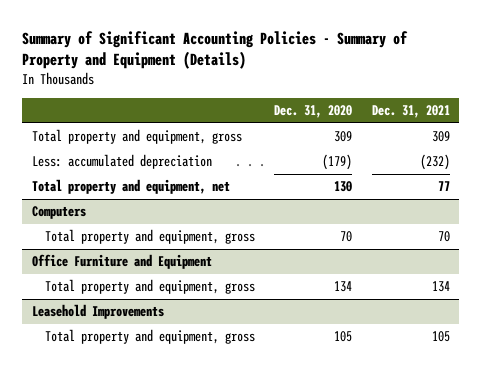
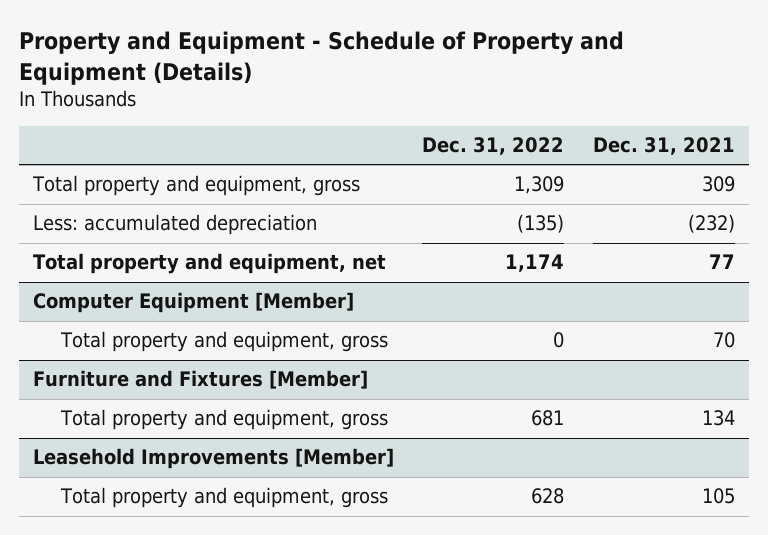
[22,30,409,70] Summary of Significant Accounting Policies - Summary of Property and Equipment (Details) -> [18,31,624,85] Property and Equipment - Schedule of Property and Equipment (Details)
[274,105,353,119] Dec. 31, 2020 -> none
none -> [422,136,565,155] Dec. 31, 2022
[31,206,86,220] Computers -> [32,292,354,314] Computer Equipment [Member]
[31,254,212,270] Office Furniture and Equipment -> none
none -> [32,370,368,390] Furniture and Fixtures [Member]
[31,304,164,320] Leasehold Improvements -> [32,448,394,470] Leasehold Improvements [Member]

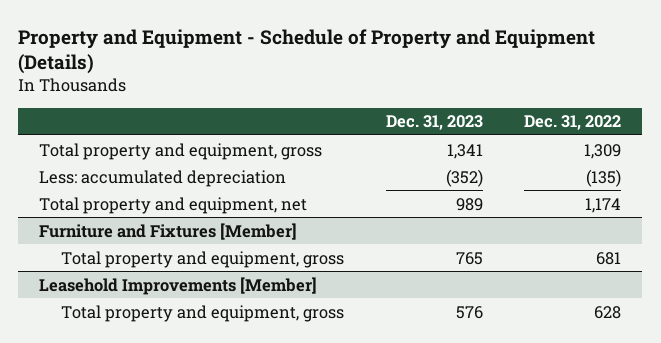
[592,136,735,155] Dec. 31, 2021 -> none
none -> [385,115,483,131] Dec. 31, 2023
[32,292,354,314] Computer Equipment [Member] -> none
[59,331,388,353] Total property and equipment, gross -> none

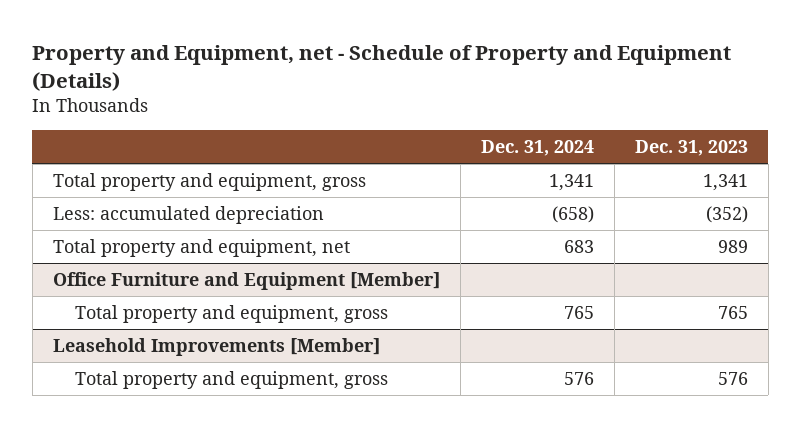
[18,28,596,75] Property and Equipment - Schedule of Property and Equipment (Details) -> [32,45,732,91] Property and Equipment, net - Schedule of Property and Equipment (Details)
[524,115,622,131] Dec. 31, 2022 -> none
none -> [480,140,594,157] Dec. 31, 2024
[39,222,298,240] Furniture and Fixtures [Member] -> [52,272,440,291] Office Furniture and Equipment [Member]

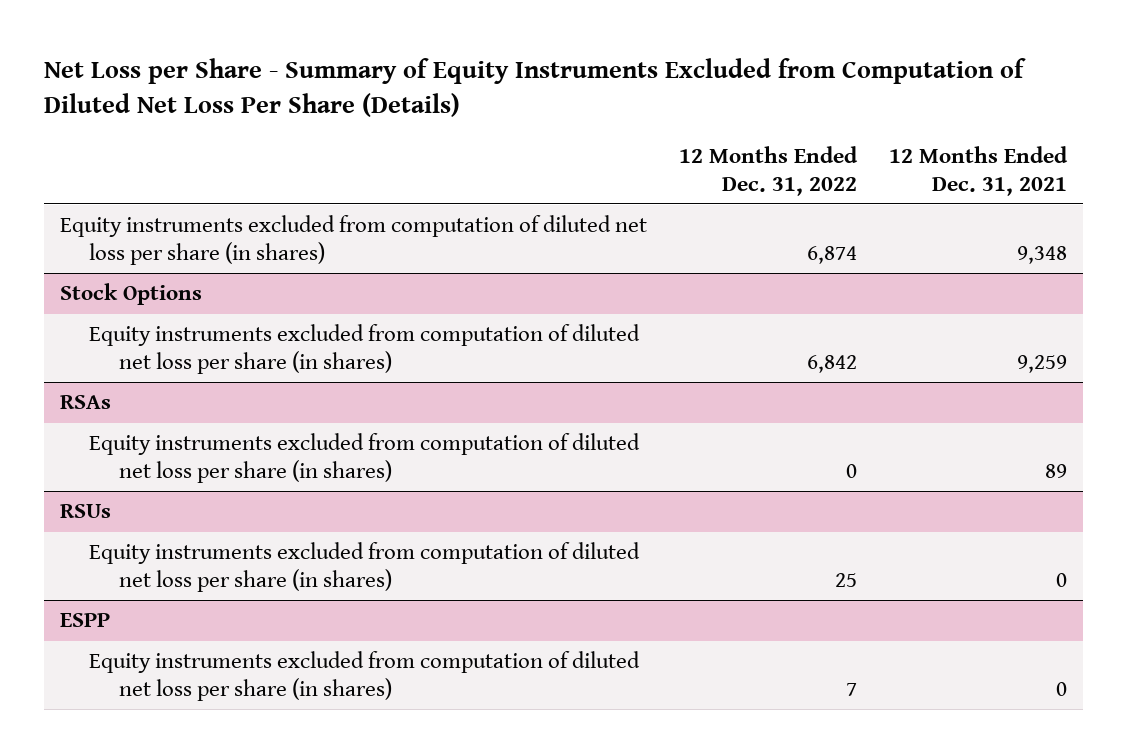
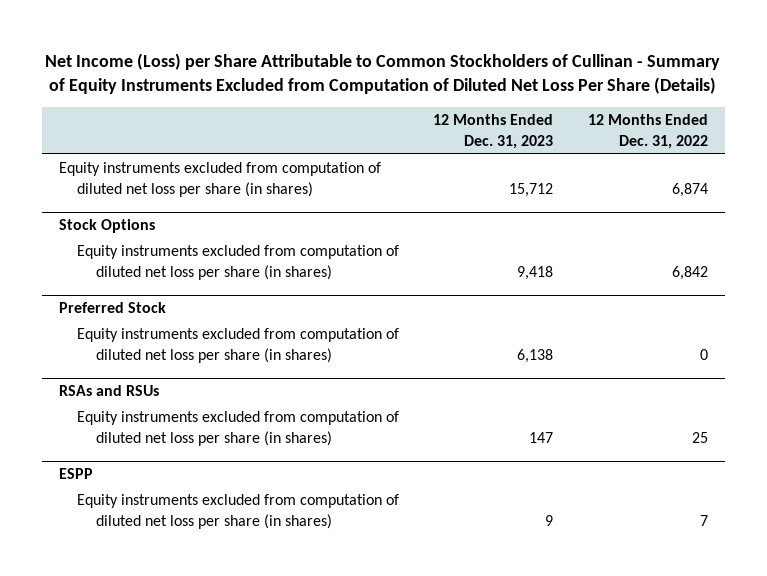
[43,58,1026,118] Net Loss per Share - Summary of Equity Instruments Excluded from Computation of Diluted Net Loss Per Share (Details) -> [45,52,721,95] Net Income (Loss) per Share Attributable to Common Stockholders of Cullinan - Summary of Equity Instruments Excluded from Computation of Diluted Net Loss Per Share (Details)
[888,145,1068,196] 12 Months Ended Dec. 31, 2021 -> none
none -> [433,114,554,149] 12 Months Ended Dec. 31, 2023
[59,395,111,410] RSAs -> none
none -> [59,302,167,314] Preferred Stock
[59,504,111,519] RSUs -> [59,385,160,397] RSAs and RSUs

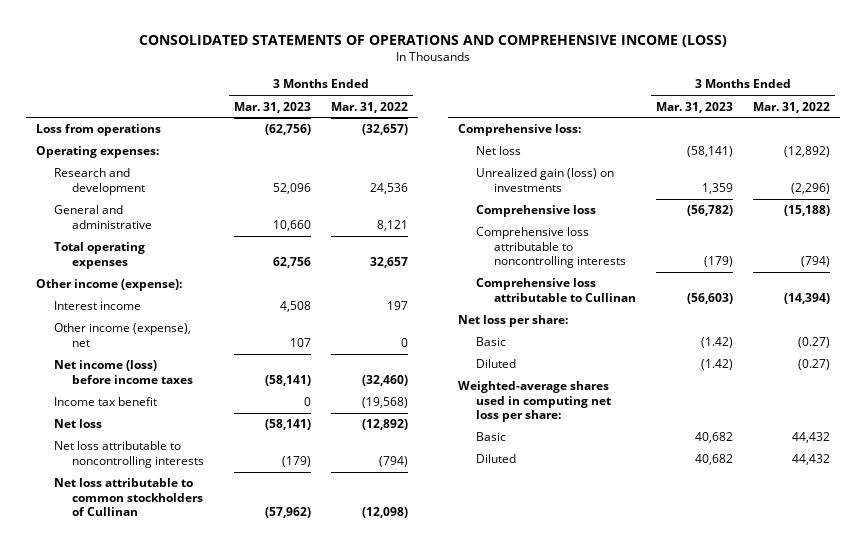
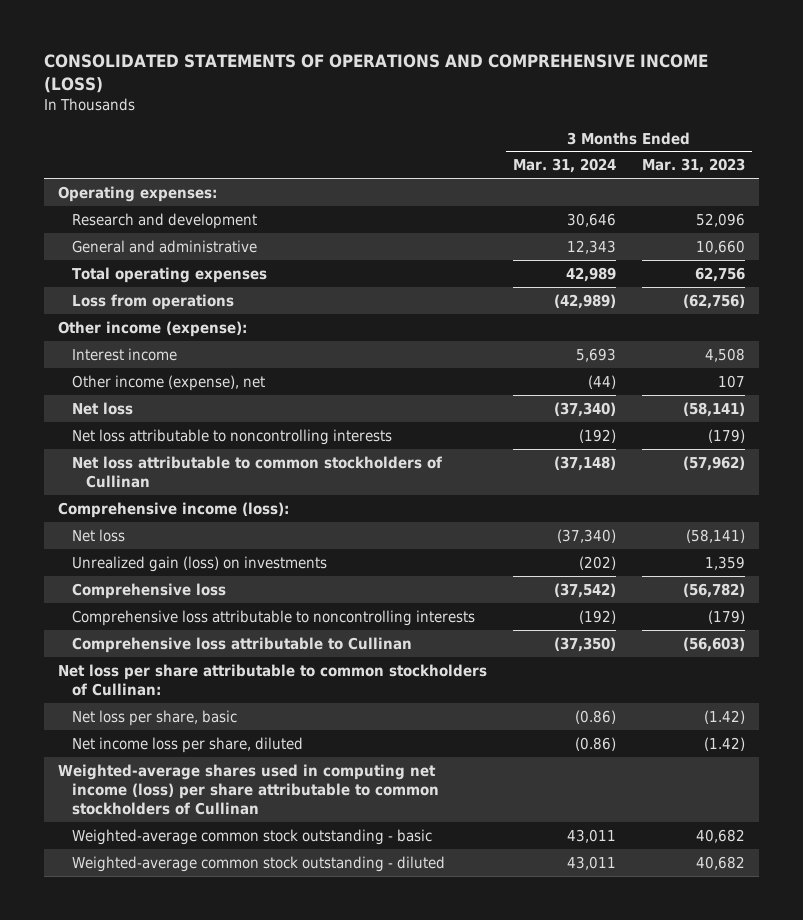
[331,101,409,113] Mar. 31, 2022 -> none
none -> [513,158,617,174] Mar. 31, 2024
[36,124,162,137] Loss from operations -> [71,293,234,310] Loss from operations
[54,360,194,384] Net income (loss) before income taxes -> none
[54,397,158,407] Income tax benefit -> none
[458,124,582,137] Comprehensive loss: -> [57,501,289,518] Comprehensive income (loss):
[458,315,569,328] Net loss per share: -> [57,663,487,696] Net loss per share attributable to common stockholders of Cullinan:
[476,337,507,347] Basic -> [71,709,237,726] Net loss per share, basic
[476,359,517,369] Diluted -> [71,736,303,753] Net income loss per share, diluted
[458,381,612,423] Weighted-average shares used in computing net loss per share: -> [57,763,439,816] Weighted-average shares used in computing net income (loss) per share attributable to common stockholders of Cullinan
[476,432,507,442] Basic -> [71,828,432,845] Weighted-average common stock outstanding - basic
[476,454,517,464] Diluted -> [71,855,445,872] Weighted-average common stock outstanding - diluted

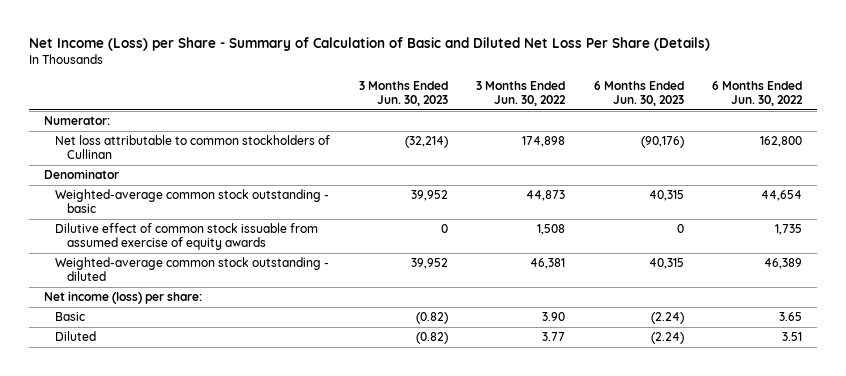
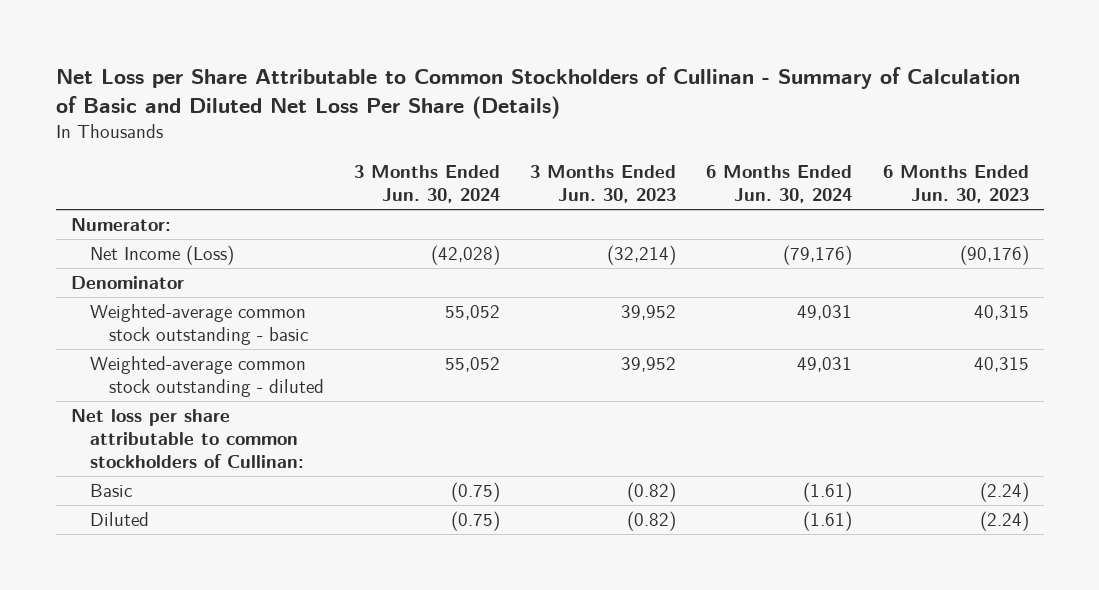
[29,36,711,51] Net Income (Loss) per Share - Summary of Calculation of Basic and Diluted Net Loss Per Share (Details) -> [55,67,1020,120] Net Loss per Share Attributable to Common Stockholders of Cullinan - Summary of Calculation of Basic and Diluted Net Loss Per Share (Details)
[476,80,567,106] 3 Months Ended Jun. 30, 2022 -> none
[712,80,804,106] 6 Months Ended Jun. 30, 2022 -> none
none -> [353,165,500,204] 3 Months Ended Jun. 30, 2024
none -> [706,165,853,204] 6 Months Ended Jun. 30, 2024
[55,135,331,160] Net loss attributable to common stockholders of Cullinan -> [89,245,234,266] Net Income (Loss)
[55,223,319,251] Dilutive effect of common stock issuable from assumed exercise of equity awards -> none
[43,291,202,305] Net income (loss) per share: -> [70,409,304,469] Net loss per share attributable to common stockholders of Cullinan:

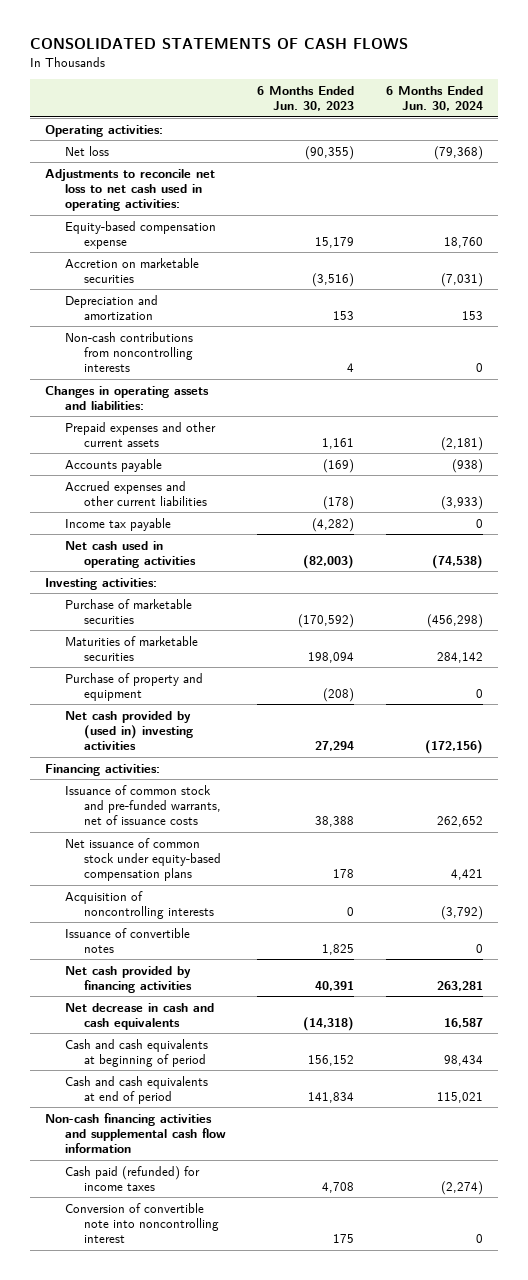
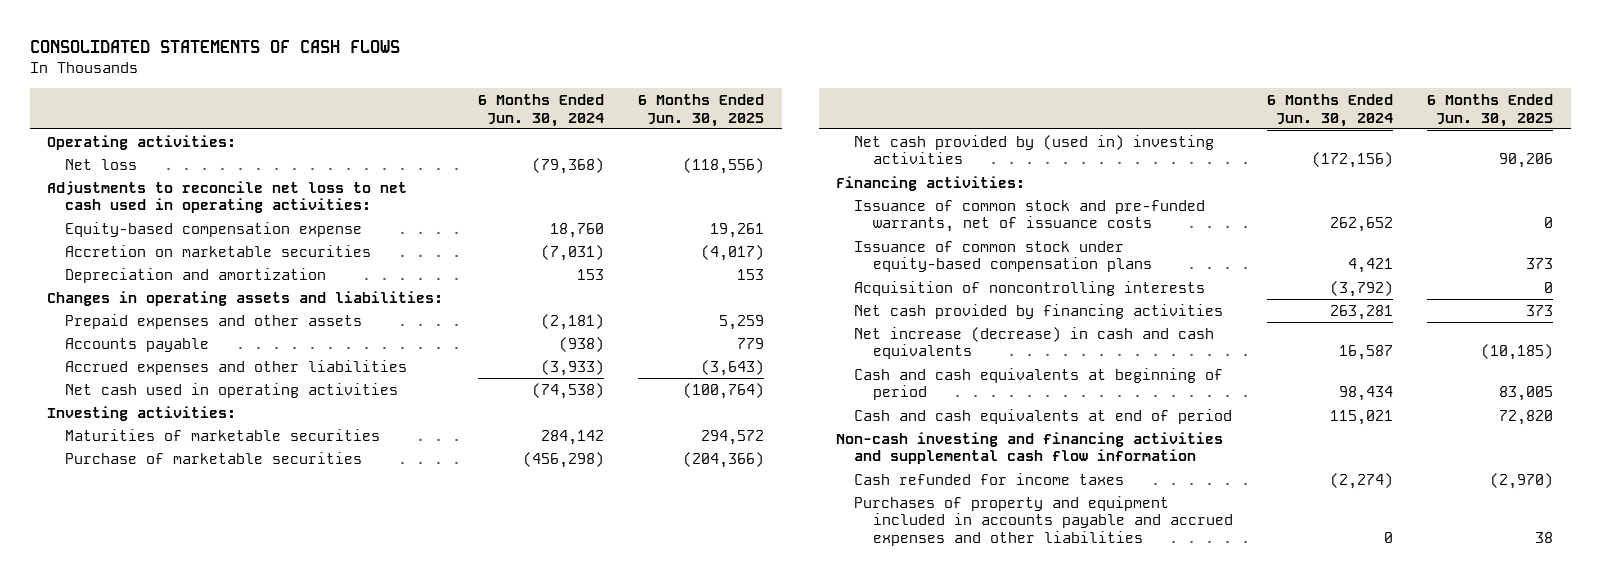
[257,85,355,112] 6 Months Ended Jun. 30, 2023 -> none
none -> [638,94,765,127] 6 Months Ended Jun. 30, 2025
[64,331,194,372] Non-cash contributions from noncontrolling interests -> none
[64,421,216,447] Prepaid expenses and other current assets -> [65,313,363,329] Prepaid expenses and other assets
[64,517,171,531] Income tax payable -> none
[64,480,208,506] Accrued expenses and other current liabilities -> [65,359,408,375] Accrued expenses and other liabilities
[64,672,203,701] Purchase of property and equipment -> none
[64,598,192,624] Purchase of marketable securities -> [65,451,363,464] Purchase of marketable securities
[64,837,222,881] Net issuance of common stock under equity-based compensation plans -> [854,240,1152,273] Issuance of common stock under equity-based compensation plans
[64,927,190,953] Issuance of convertible notes -> none
[64,1002,214,1030] Net decrease in cash and cash equivalents -> [854,326,1215,360] Net increase (decrease) in cash and cash equivalents
[64,1202,220,1243] Conversion of convertible note into noncontrolling interest -> none
[45,1112,226,1153] Non-cash financing activities and supplemental cash flow information -> [836,431,1224,465] Non-cash investing and financing activities and supplemental cash flow information
[64,1165,200,1191] Cash paid (refunded) for income taxes -> [854,472,1125,485] Cash refunded for income taxes
none -> [854,495,1233,546] Purchases of property and equipment included in accounts payable and accrued expenses and other liabilities

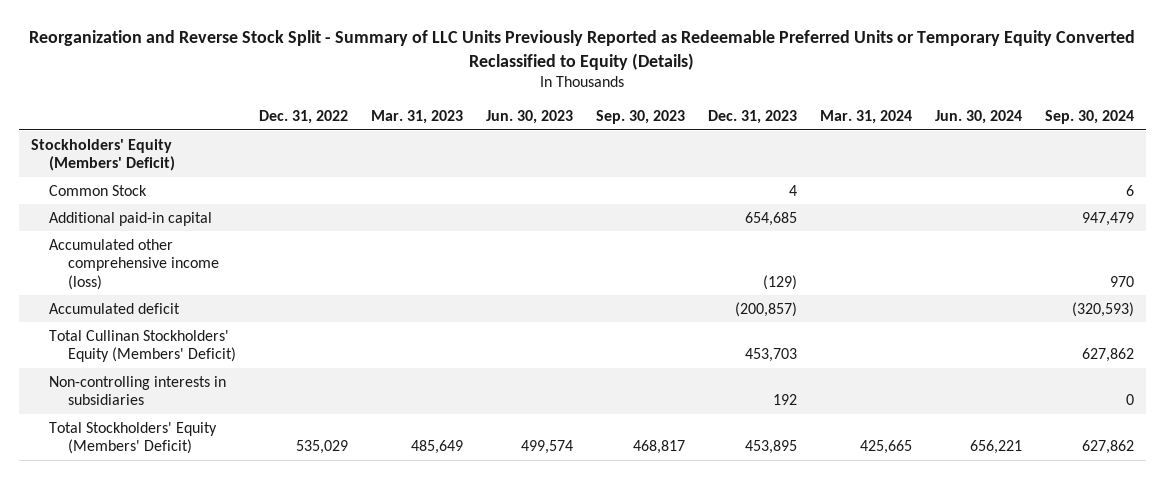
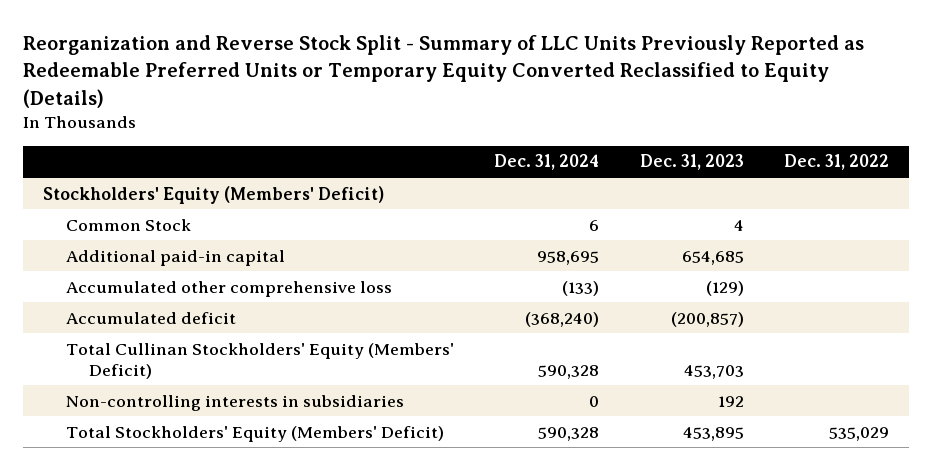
[370,110,463,125] Mar. 31, 2023 -> none
[485,110,573,125] Jun. 30, 2023 -> none
[595,110,685,125] Sep. 30, 2023 -> none
[819,110,912,125] Mar. 31, 2024 -> none
[934,110,1022,125] Jun. 30, 2024 -> none
[1044,110,1134,125] Sep. 30, 2024 -> none
none -> [494,154,600,171] Dec. 31, 2024
[49,238,219,290] Accumulated other comprehensive income (loss) -> [65,280,392,297] Accumulated other comprehensive loss

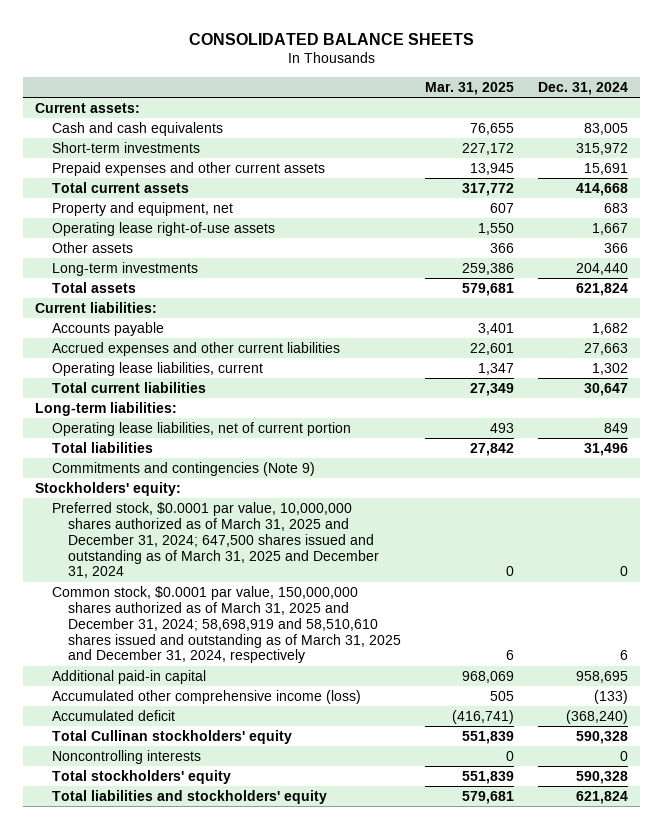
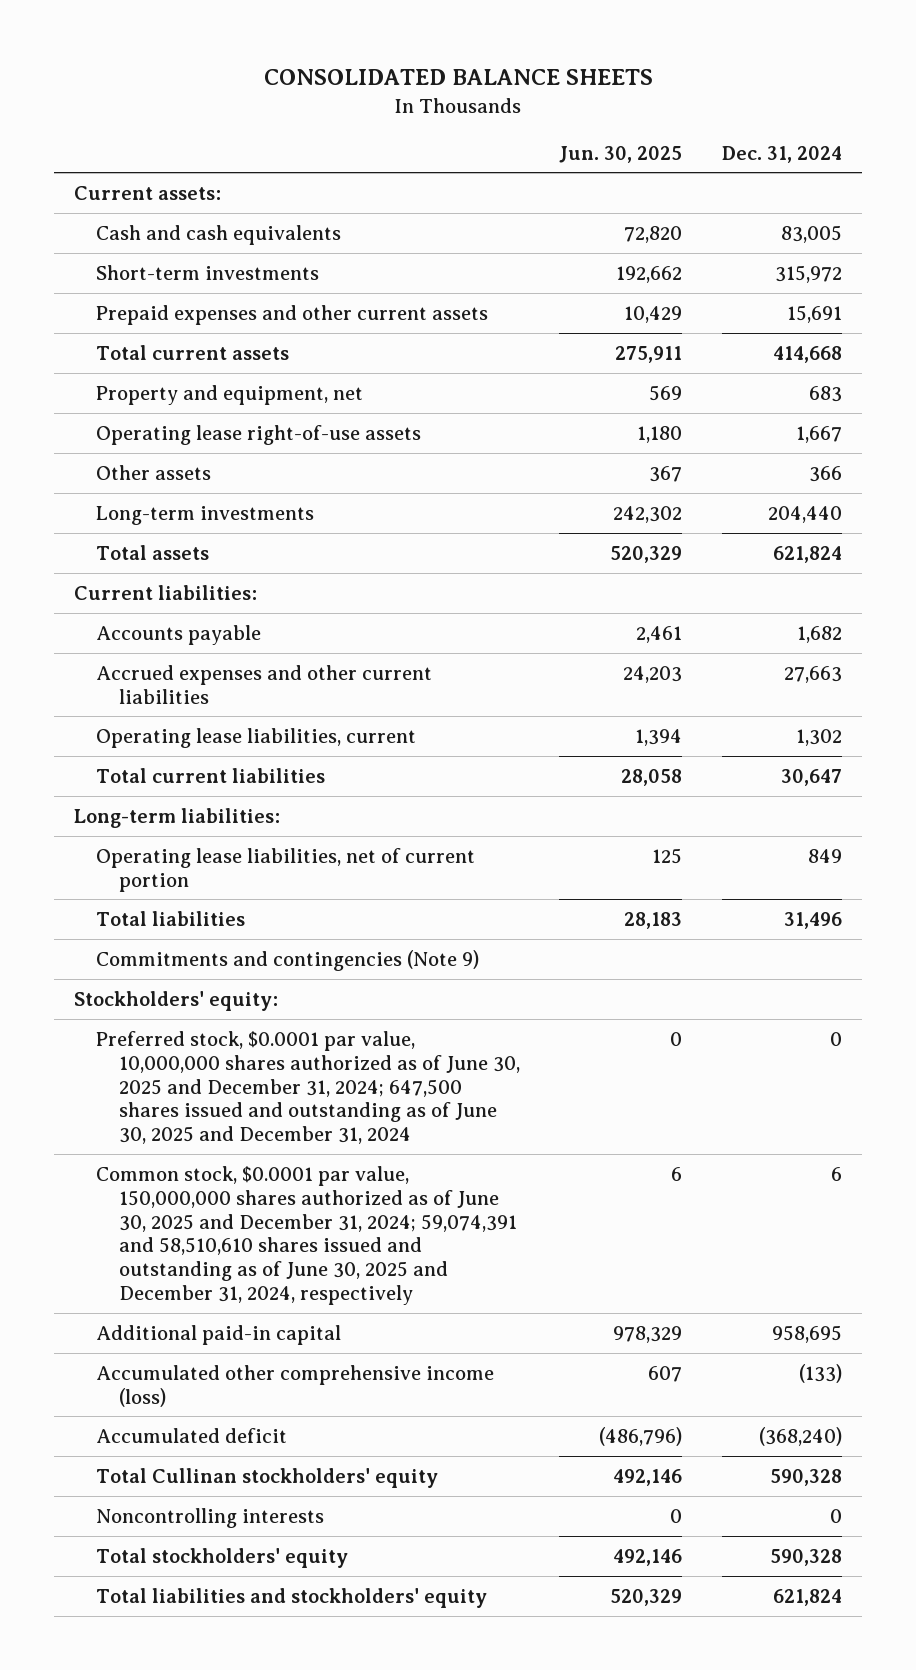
[424,81,514,95] Mar. 31, 2025 -> none
none -> [559,145,683,163] Jun. 30, 2025
[51,501,379,579] Preferred stock, $0.0001 par value, 10,000,000 shares authorized as of March 31, 2025 and December 31, 2024; 647,500 shares issued and outstanding as of March 31, 2025 and December 31, 2024 -> [96,1030,520,1145] Preferred stock, $0.0001 par value, 10,000,000 shares authorized as of June 30, 2025 and December 31, 2024; 647,500 shares issued and outstanding as of June 30, 2025 and December 31, 2024
[51,585,401,664] Common stock, $0.0001 par value, 150,000,000 shares authorized as of March 31, 2025 and December 31, 2024; 58,698,919 and 58,510,610 shares issued and outstanding as of March 31, 2025 and December 31, 2024, respectively -> [96,1165,517,1306] Common stock, $0.0001 par value, 150,000,000 shares authorized as of June 30, 2025 and December 31, 2024; 59,074,391 and 58,510,610 shares issued and outstanding as of June 30, 2025 and December 31, 2024, respectively

